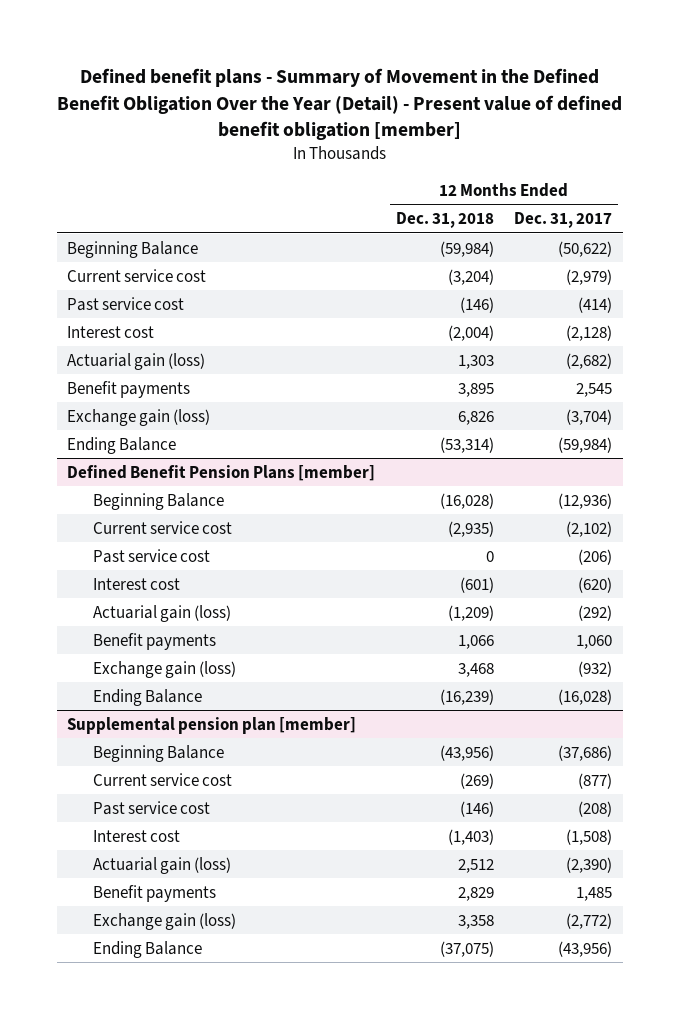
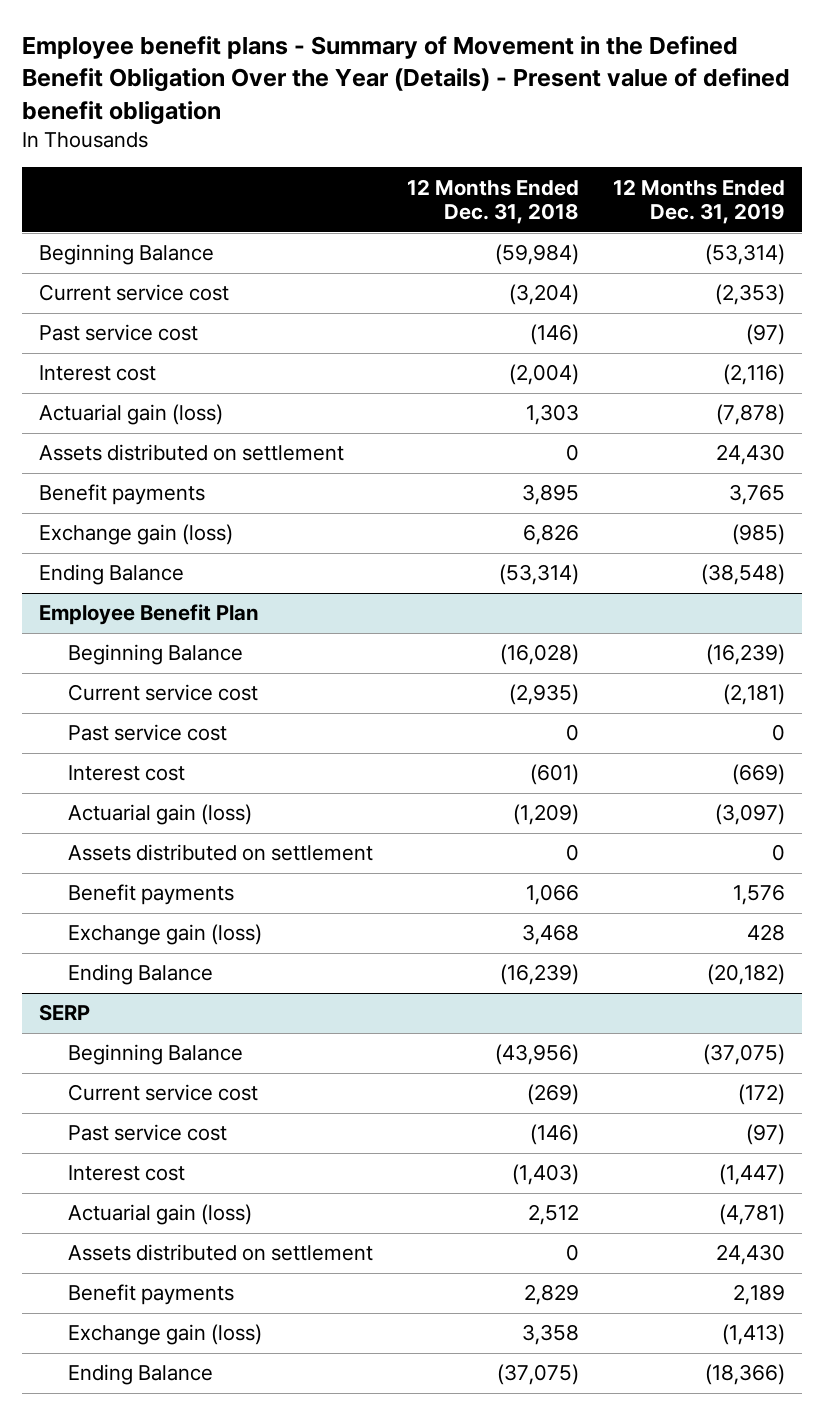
[56,68,622,141] Defined benefit plans - Summary of Movement in the Defined Benefit Obligation Over the Year (Detail) - Present value of defined benefit obligation [member] -> [21,35,790,125] Employee benefit plans - Summary of Movement in the Defined Benefit Obligation Over the Year (Details) - Present value of defined benefit obligation
[514,212,613,229] Dec. 31, 2017 -> none
none -> [613,178,786,224] 12 Months Ended Dec. 31, 2019
none -> [38,444,344,462] Assets distributed on settlement
[66,464,375,481] Defined Benefit Pension Plans [member] -> [38,604,259,626] Employee Benefit Plan
none -> [67,844,373,862] Assets distributed on settlement
[66,716,356,734] Supplemental pension plan [member] -> [38,1004,90,1022] SERP
none -> [67,1244,373,1262] Assets distributed on settlement

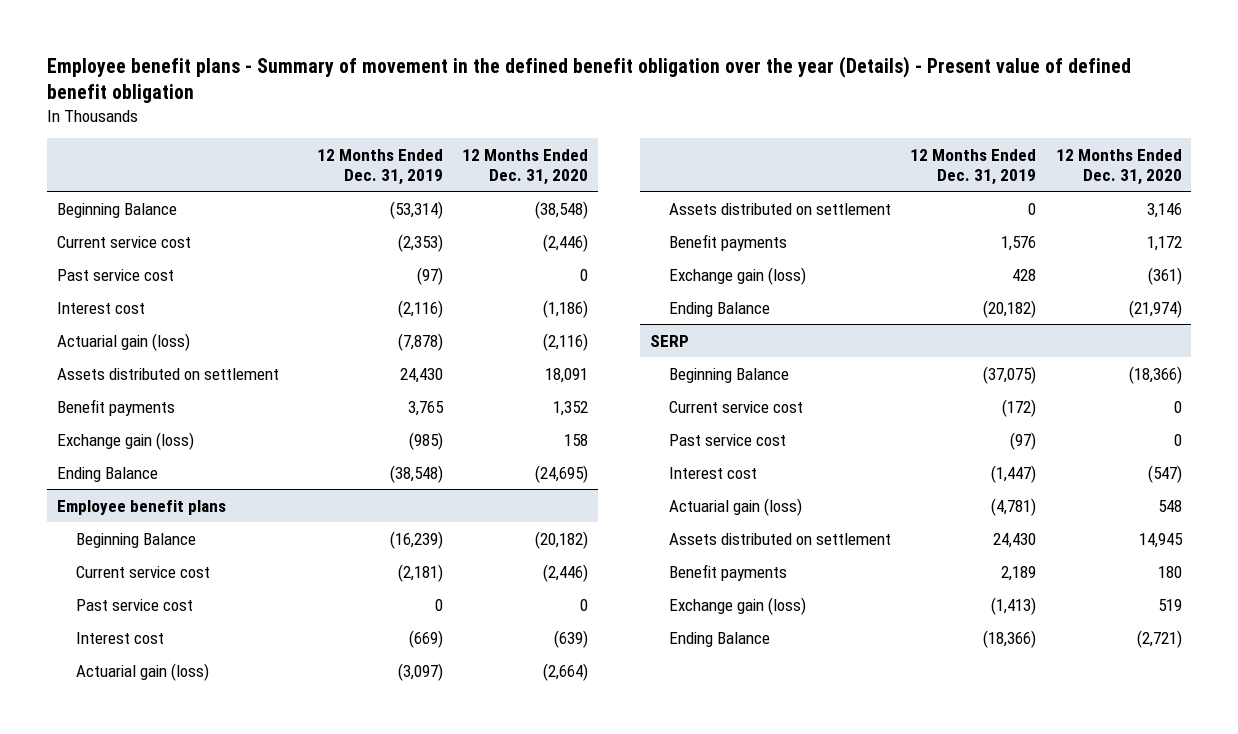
[21,35,790,125] Employee benefit plans - Summary of Movement in the Defined Benefit Obligation Over the Year (Details) - Present value of defined benefit obligation -> [46,55,1131,103] Employee benefit plans - Summary of movement in the defined benefit obligation over the year (Details) - Present value of defined benefit obligation
[406,178,579,224] 12 Months Ended Dec. 31, 2018 -> none
none -> [462,148,589,185] 12 Months Ended Dec. 31, 2020
[38,604,259,626] Employee Benefit Plan -> [56,499,226,515] Employee benefit plans

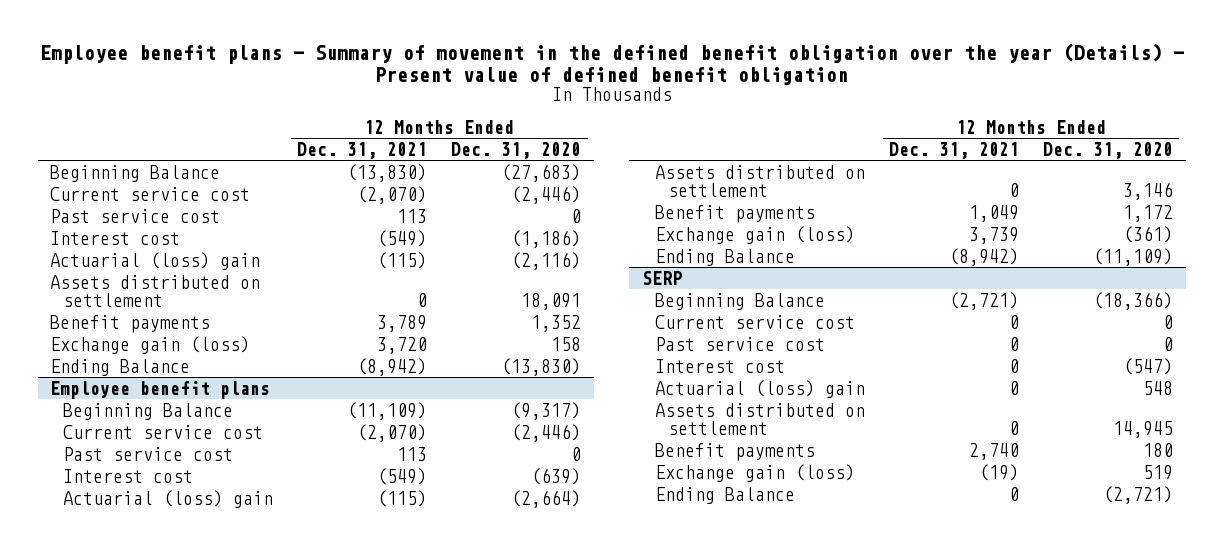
[317,148,444,185] 12 Months Ended Dec. 31, 2019 -> none
none -> [297,141,428,159] Dec. 31, 2021
[535,200,589,219] (38,548) -> [501,163,582,182] (27,683)
[56,332,190,351] Actuarial gain (loss) -> [49,251,260,270] Actuarial (loss) gain
[535,464,589,483] (24,695) -> [501,357,582,376] (13,830)
[535,530,589,549] (20,182) -> [511,401,582,420] (9,317)
[75,662,209,681] Actuarial gain (loss) -> [62,489,273,508] Actuarial (loss) gain
[1128,299,1182,318] (21,974) -> [1093,247,1174,266] (11,109)
[668,497,802,516] Actuarial gain (loss) -> [654,379,865,398] Actuarial (loss) gain

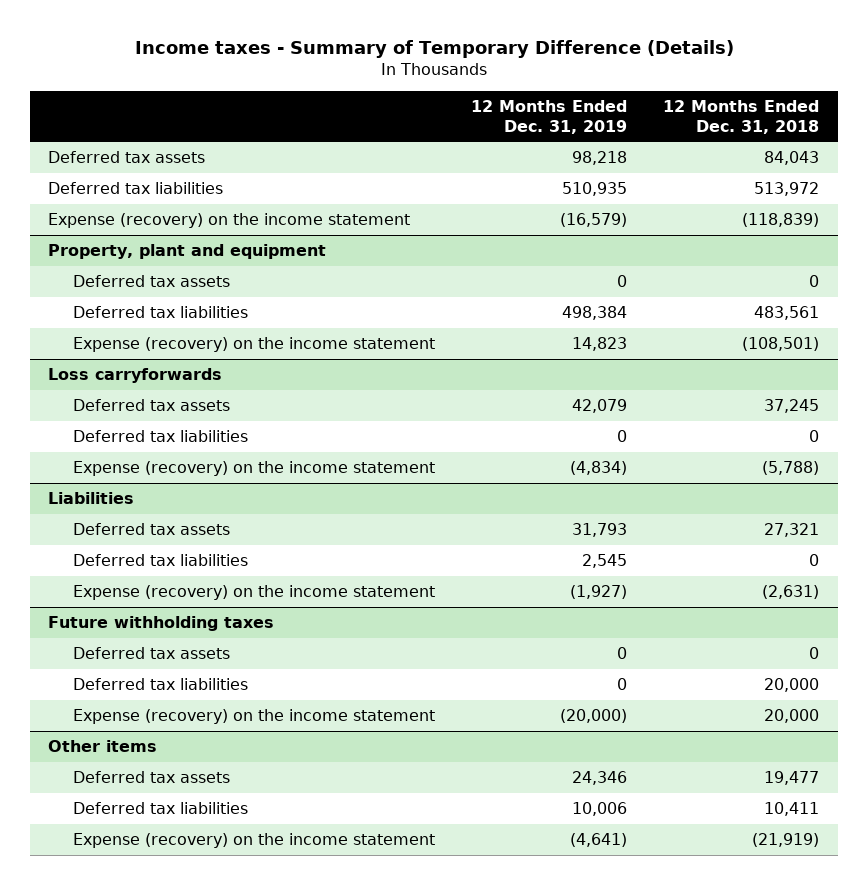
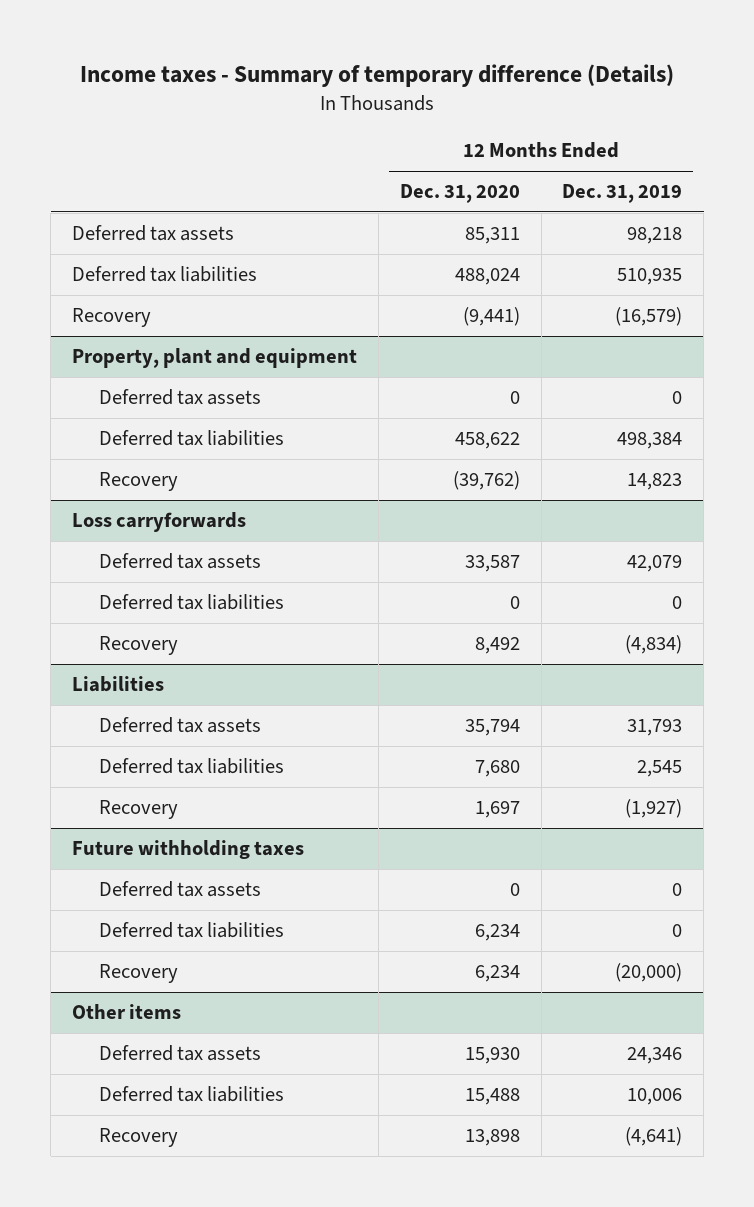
[134,39,734,58] Income taxes - Summary of Temporary Difference (Details) -> [80,64,675,88] Income taxes - Summary of temporary difference (Details)
[663,99,820,134] 12 Months Ended Dec. 31, 2018 -> none
none -> [399,184,520,204] Dec. 31, 2020
[47,213,410,229] Expense (recovery) on the income statement -> [72,308,152,328] Recovery
[72,337,435,353] Expense (recovery) on the income statement -> [98,472,178,492] Recovery
[72,461,435,477] Expense (recovery) on the income statement -> [98,636,178,656] Recovery
[72,585,435,601] Expense (recovery) on the income statement -> [98,800,178,820] Recovery
[72,709,435,725] Expense (recovery) on the income statement -> [98,964,178,984] Recovery
[72,833,435,849] Expense (recovery) on the income statement -> [98,1128,178,1148] Recovery

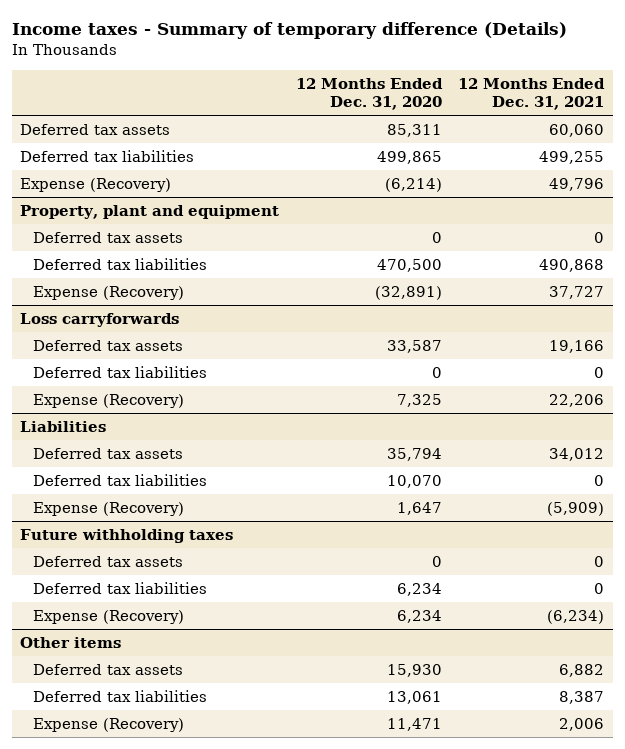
[562,184,683,204] Dec. 31, 2019 -> none
none -> [458,78,606,111] 12 Months Ended Dec. 31, 2021
[454,268,520,286] 488,024 -> [376,151,442,165] 499,865
[72,308,152,328] Recovery -> [20,178,172,193] Expense (Recovery)
[462,307,520,327] (9,441) -> [384,178,442,193] (6,214)
[454,432,520,450] 458,622 -> [376,259,442,273] 470,500
[98,472,178,492] Recovery -> [32,286,184,301] Expense (Recovery)
[452,471,520,491] (39,762) -> [374,286,442,301] (32,891)
[98,636,178,656] Recovery -> [32,394,184,409] Expense (Recovery)
[474,637,520,655] 8,492 -> [396,394,442,408] 7,325
[474,760,520,778] 7,680 -> [386,475,442,489] 10,070
[98,800,178,820] Recovery -> [32,502,184,517] Expense (Recovery)
[474,801,520,819] 1,697 -> [396,502,442,516] 1,647
[98,964,178,984] Recovery -> [32,610,184,625] Expense (Recovery)
[464,1088,520,1106] 15,488 -> [386,691,442,705] 13,061
[98,1128,178,1148] Recovery -> [32,718,184,733] Expense (Recovery)
[464,1129,520,1147] 13,898 -> [386,718,442,732] 11,471

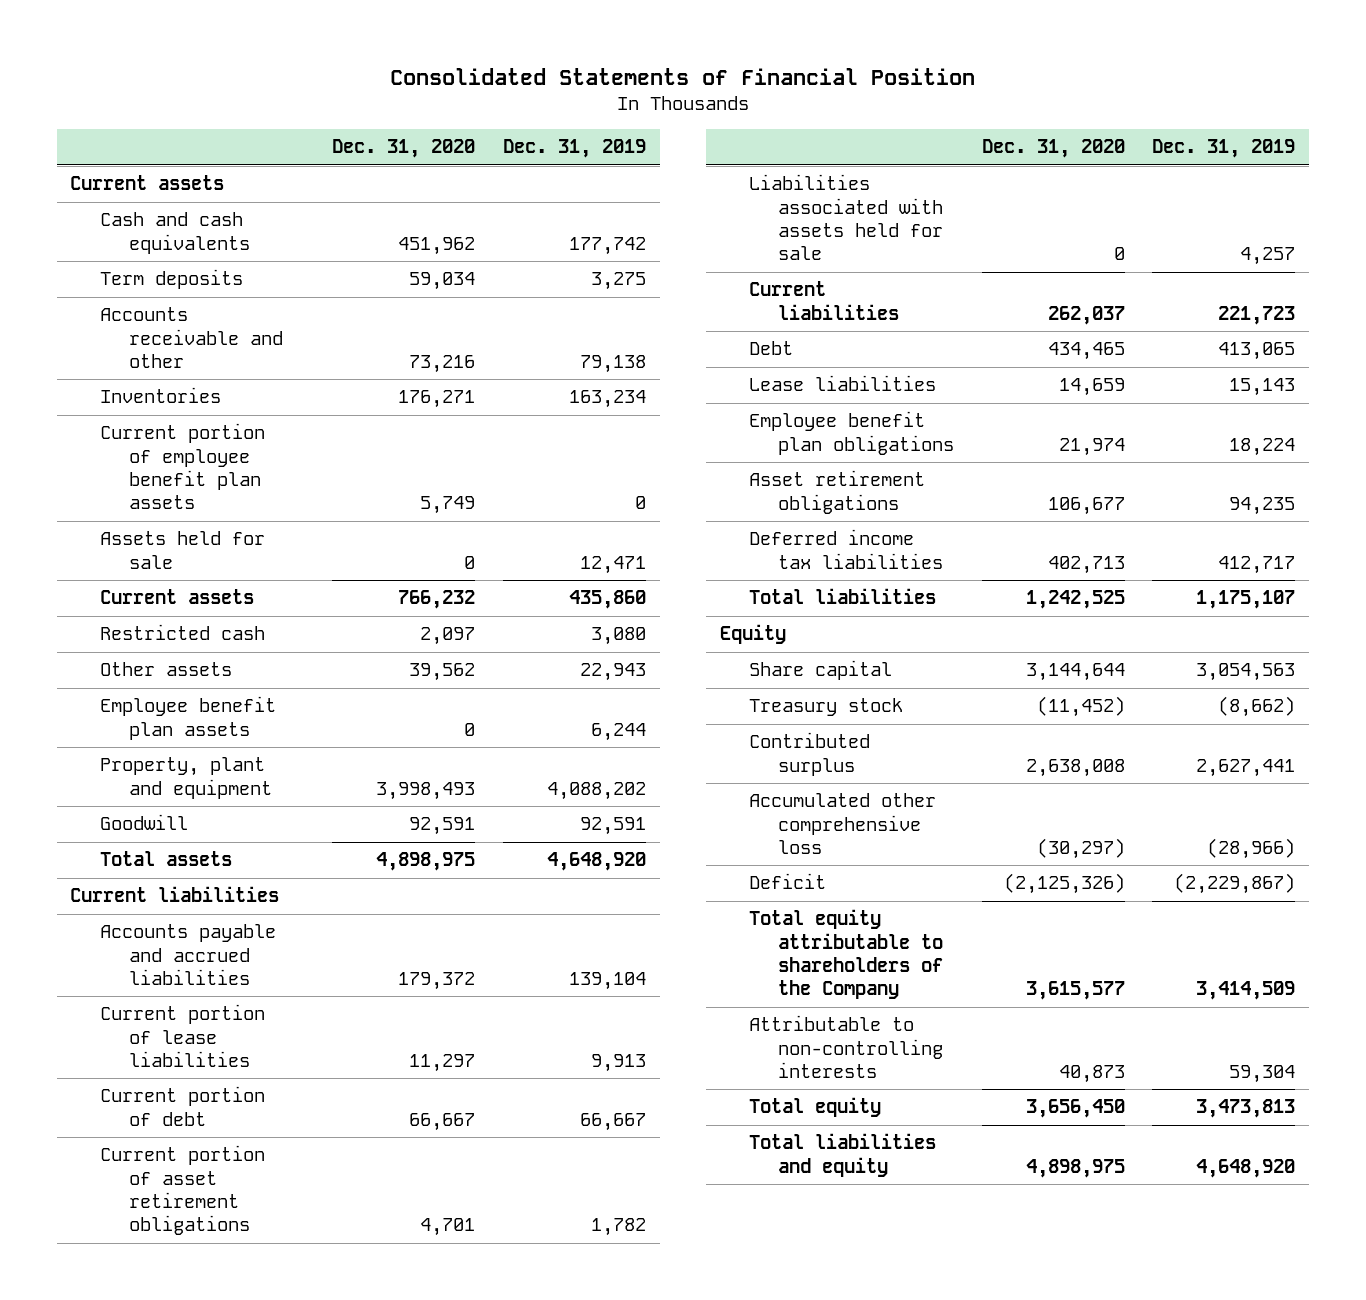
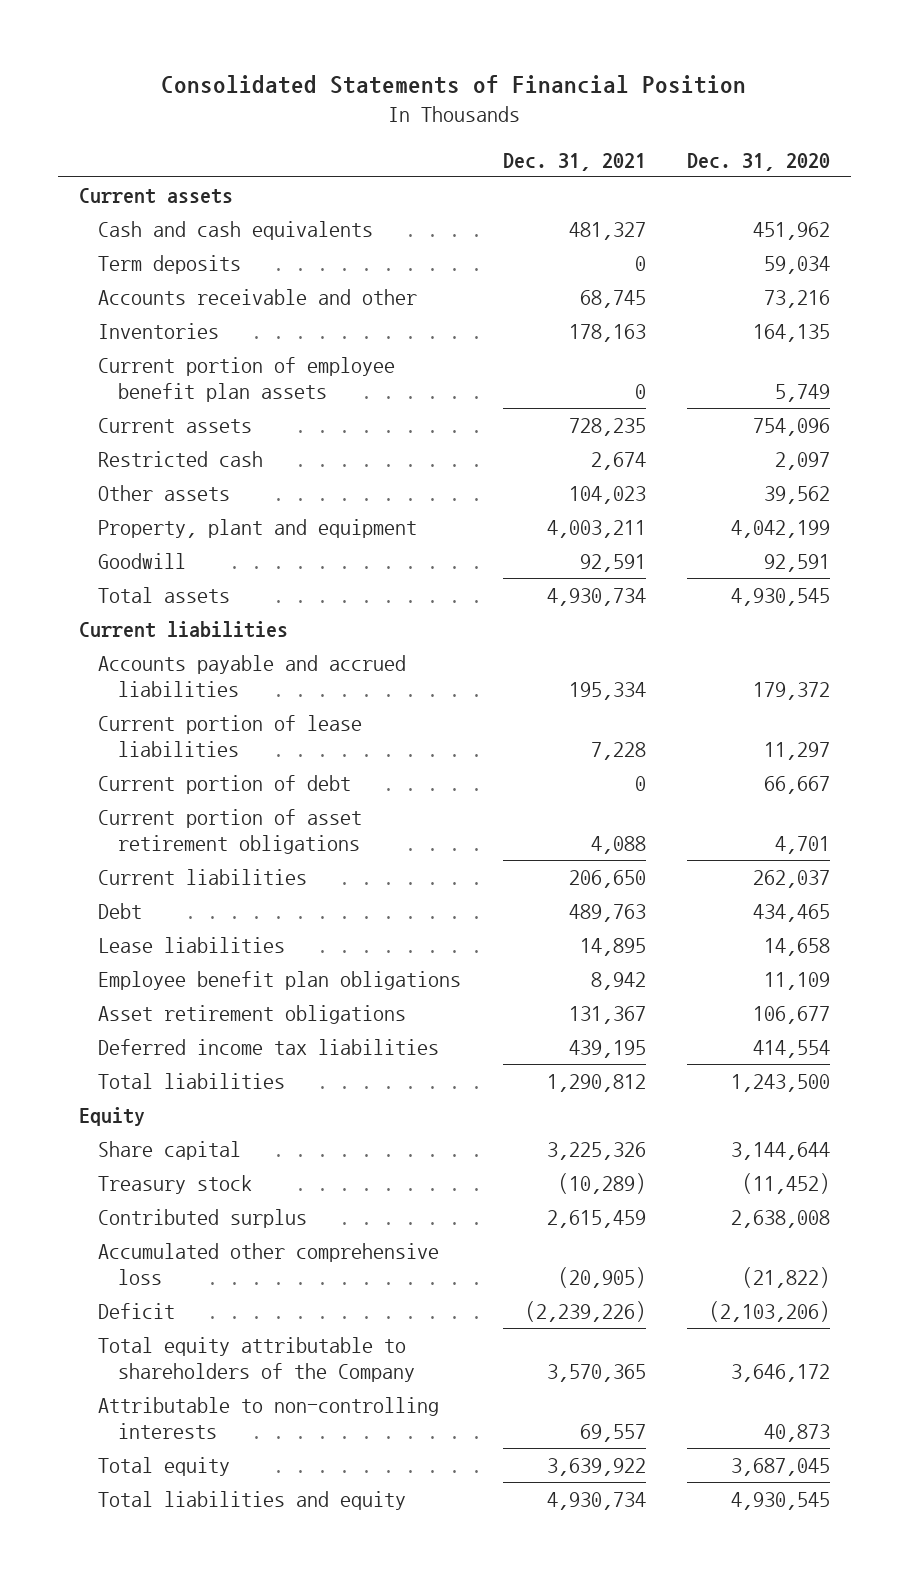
[502,139,646,159] Dec. 31, 2019 -> none
none -> [502,152,646,171] Dec. 31, 2021
[398,390,476,409] 176,271 -> [753,323,831,342] 164,135
[99,531,265,569] Assets held for sale -> none
[398,590,476,610] 766,232 -> [753,417,831,436] 754,096
[99,696,276,740] Employee benefit plan assets -> none
[376,781,476,800] 3,998,493 -> [731,519,831,538] 4,042,199
[376,852,476,872] 4,898,975 -> [731,587,831,606] 4,930,545
[748,174,944,261] Liabilities associated with assets held for sale -> none
[1058,378,1125,397] 14,659 -> [764,937,831,956] 14,658
[1058,437,1125,456] 21,974 -> [764,971,831,990] 11,109
[1047,555,1125,574] 402,713 -> [753,1039,831,1058] 414,554
[1025,590,1125,610] 1,242,525 -> [731,1073,831,1092] 1,243,500
[1036,838,1125,860] (30,297) -> [742,1267,831,1289] (21,822)
[1003,873,1125,895] (2,125,326) -> [709,1300,831,1322] (2,103,206)
[1025,981,1125,1001] 3,615,577 -> [731,1364,831,1383] 3,646,172
[1025,1099,1125,1119] 3,656,450 -> [731,1457,831,1476] 3,687,045
[1025,1158,1125,1178] 4,898,975 -> [731,1491,831,1510] 4,930,545

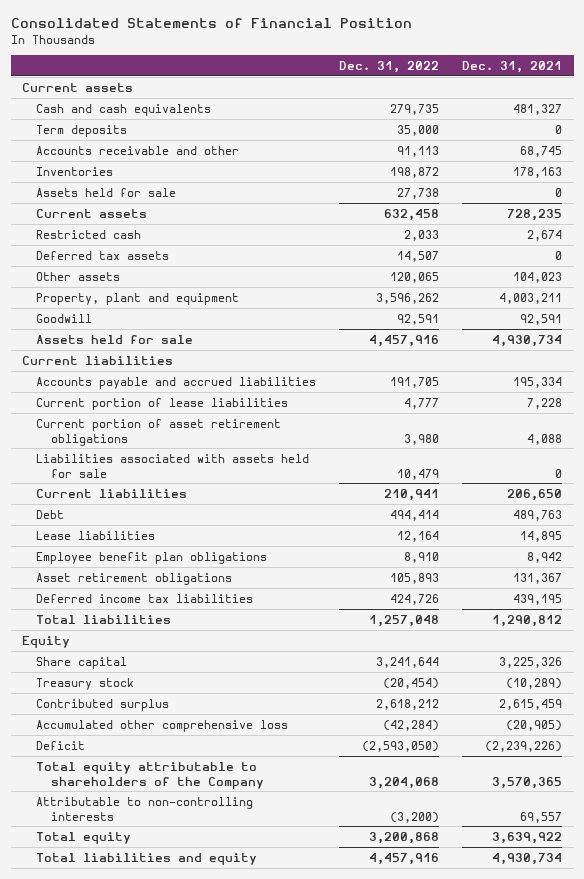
[687,152,831,171] Dec. 31, 2020 -> none
none -> [339,61,440,74] Dec. 31, 2022
[98,356,396,403] Current portion of employee benefit plan assets -> none
none -> [36,187,177,197] Assets held for sale
none -> [36,250,170,260] Deferred tax assets
[98,586,231,603] Total assets -> [36,334,194,344] Assets held for sale
[98,774,352,794] Current portion of debt -> none
none -> [36,453,310,478] Liabilities associated with assets held for sale

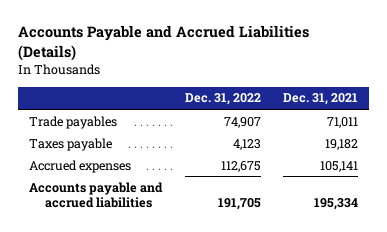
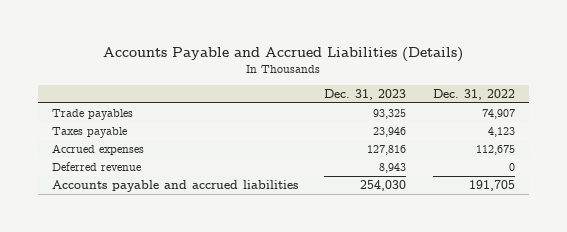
[282,93,358,106] Dec. 31, 2021 -> none
none -> [324,89,407,101] Dec. 31, 2023
none -> [51,162,141,172] Deferred revenue

